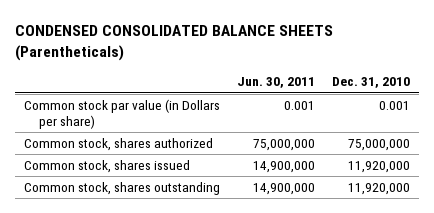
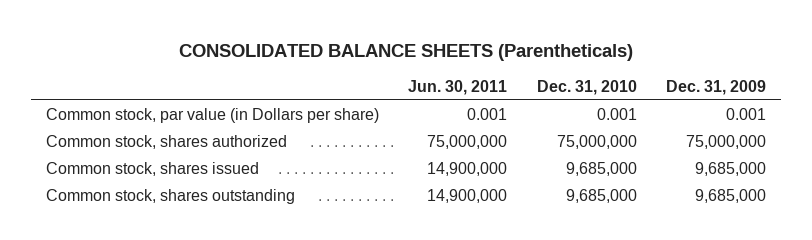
[15,25,334,62] CONDENSED CONSOLIDATED BALANCE SHEETS (Parentheticals) -> [179,43,634,61] CONSOLIDATED BALANCE SHEETS (Parentheticals)
none -> [666,79,767,95] Dec. 31, 2009
[23,98,220,129] Common stock par value (in Dollars per share) -> [46,108,380,124] Common stock, par value (in Dollars per share)
[348,160,411,173] 11,920,000 -> [565,162,637,177] 9,685,000
[348,182,411,195] 11,920,000 -> [565,189,637,204] 9,685,000

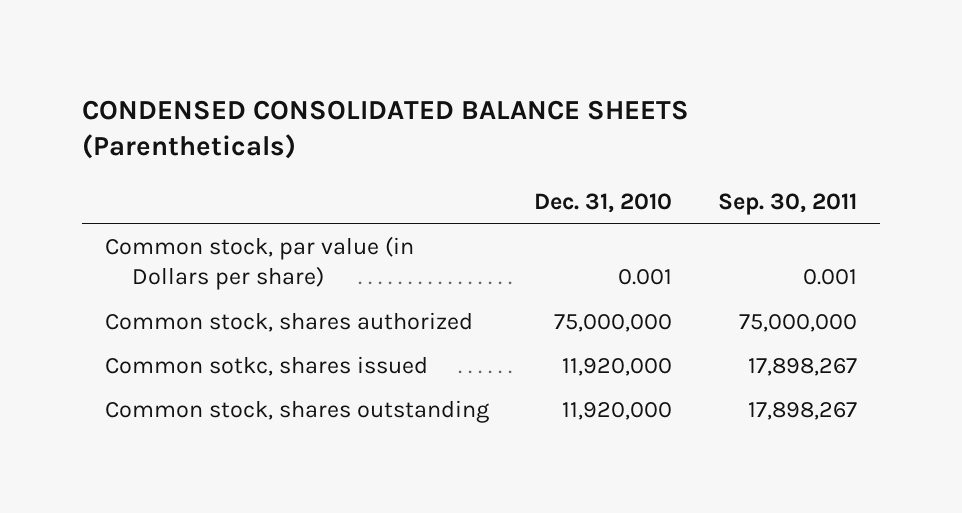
[179,43,634,61] CONSOLIDATED BALANCE SHEETS (Parentheticals) -> [81,99,689,160] CONDENSED CONSOLIDATED BALANCE SHEETS (Parentheticals)
[408,79,508,95] Jun. 30, 2011 -> none
[666,79,767,95] Dec. 31, 2009 -> none
none -> [718,192,858,215] Sep. 30, 2011
[46,162,260,177] Common stock, shares issued -> [104,355,428,376] Common sotkc, shares issued
[565,162,637,177] 9,685,000 -> [562,357,673,376] 11,920,000
[565,189,637,204] 9,685,000 -> [562,401,673,420] 11,920,000

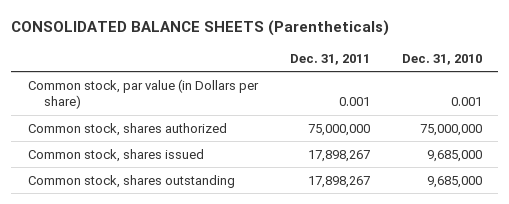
[81,99,689,160] CONDENSED CONSOLIDATED BALANCE SHEETS (Parentheticals) -> [11,19,390,36] CONSOLIDATED BALANCE SHEETS (Parentheticals)
[718,192,858,215] Sep. 30, 2011 -> none
none -> [289,53,370,65] Dec. 31, 2011
[104,355,428,376] Common sotkc, shares issued -> [27,148,204,162] Common stock, shares issued
[562,357,673,376] 11,920,000 -> [426,149,482,162] 9,685,000
[562,401,673,420] 11,920,000 -> [426,175,482,188] 9,685,000

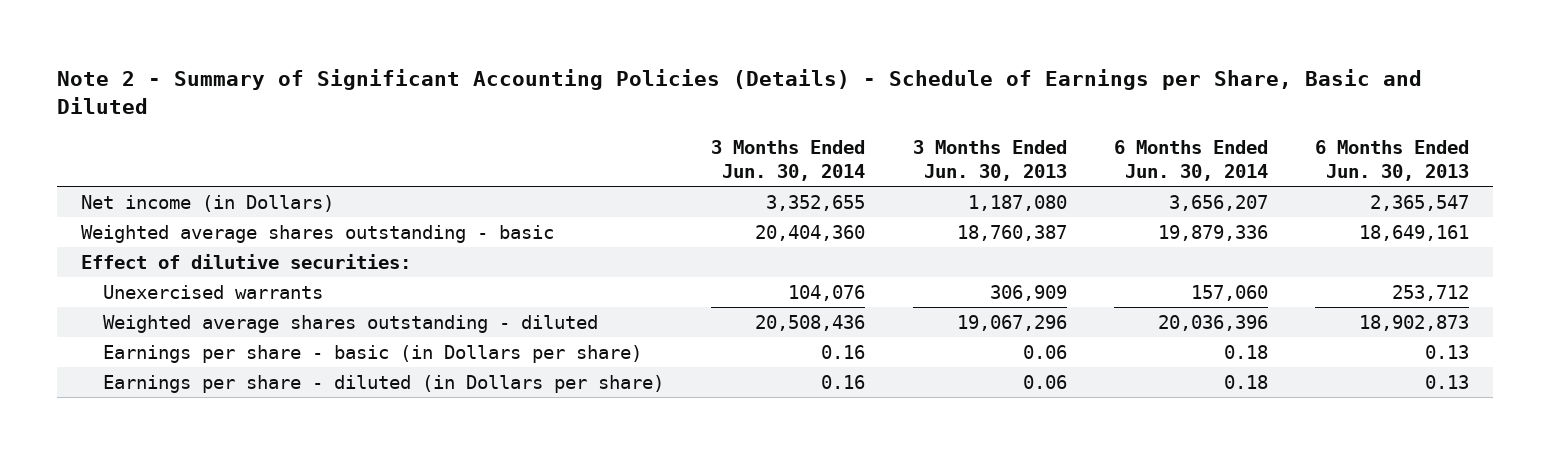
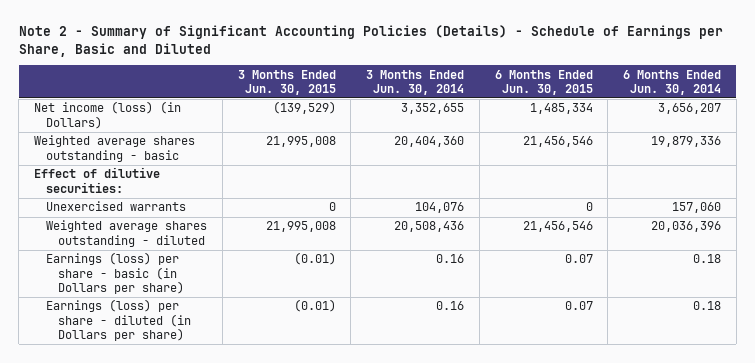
[912,140,1067,181] 3 Months Ended Jun. 30, 2013 -> none
[1315,140,1470,181] 6 Months Ended Jun. 30, 2013 -> none
none -> [237,69,336,95] 3 Months Ended Jun. 30, 2015
none -> [494,69,593,95] 6 Months Ended Jun. 30, 2015
[81,194,335,212] Net income (in Dollars) -> [33,101,181,129] Net income (loss) (in Dollars)
[103,344,643,363] Earnings per share - basic (in Dollars per share) -> [46,252,185,294] Earnings (loss) per share - basic (in Dollars per share)
[103,374,665,393] Earnings per share - diluted (in Dollars per share) -> [46,299,192,341] Earnings (loss) per share - diluted (in Dollars per share)

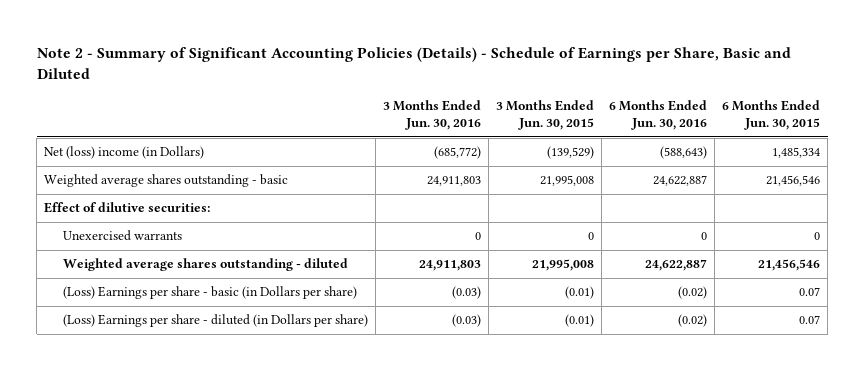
[366,69,465,95] 3 Months Ended Jun. 30, 2014 -> none
[623,69,722,95] 6 Months Ended Jun. 30, 2014 -> none
none -> [383,100,482,131] 3 Months Ended Jun. 30, 2016
none -> [609,100,708,131] 6 Months Ended Jun. 30, 2016
[33,101,181,129] Net income (loss) (in Dollars) -> [44,146,205,160] Net (loss) income (in Dollars)
[46,252,185,294] Earnings (loss) per share - basic (in Dollars per share) -> [63,286,358,300] (Loss) Earnings per share - basic (in Dollars per share)
[46,299,192,341] Earnings (loss) per share - diluted (in Dollars per share) -> [63,314,369,328] (Loss) Earnings per share - diluted (in Dollars per share)

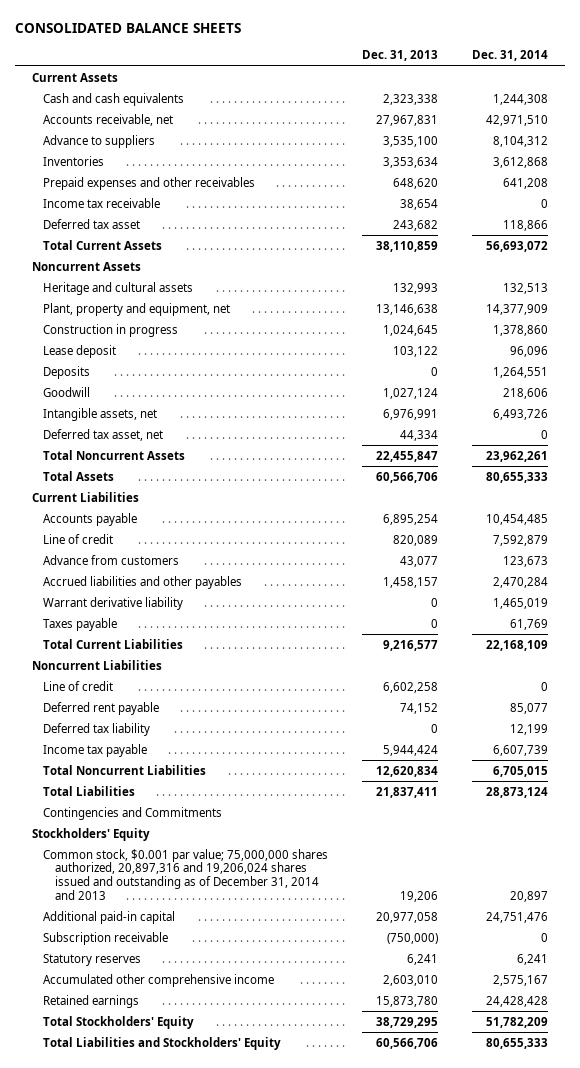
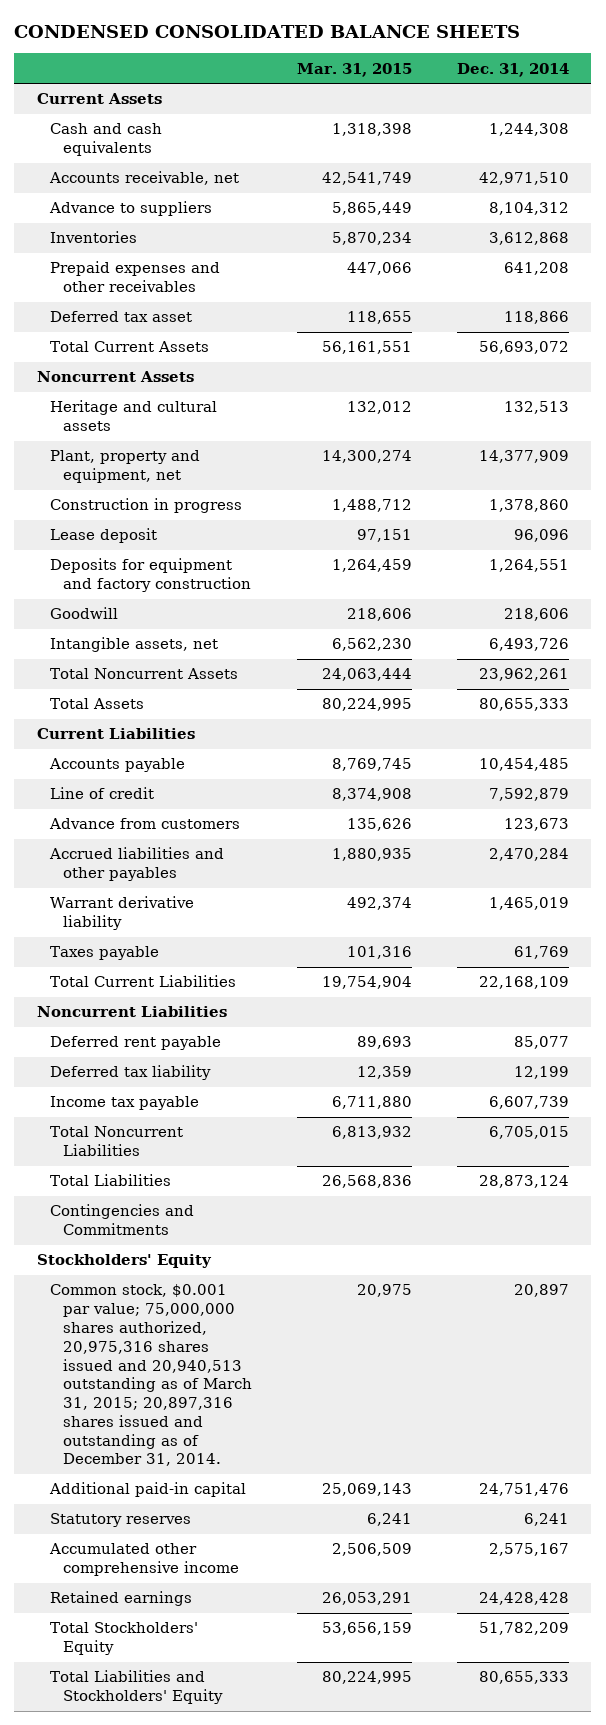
[15,23,242,34] CONSOLIDATED BALANCE SHEETS -> [14,25,521,39] CONDENSED CONSOLIDATED BALANCE SHEETS
[361,50,438,62] Dec. 31, 2013 -> none
none -> [297,62,413,77] Mar. 31, 2015
[43,197,161,208] Income tax receivable -> none
[43,365,91,379] Deposits -> [50,558,252,593] Deposits for equipment and factory construction
[43,428,164,441] Deferred tax asset, net -> none
[43,680,114,691] Line of credit -> none
[43,848,329,900] Common stock, $0.001 par value; 75,000,000 shares authorized, 20,897,316 and 19,206,024 shares issued and outstanding as of December 31, 2014 and 2013 -> [50,1284,253,1467] Common stock, $0.001 par value; 75,000,000 shares authorized, 20,975,316 shares issued and 20,940,513 outstanding as of March 31, 2015; 20,897,316 shares issued and outstanding as of December 31, 2014.
[43,931,169,945] Subscription receivable -> none

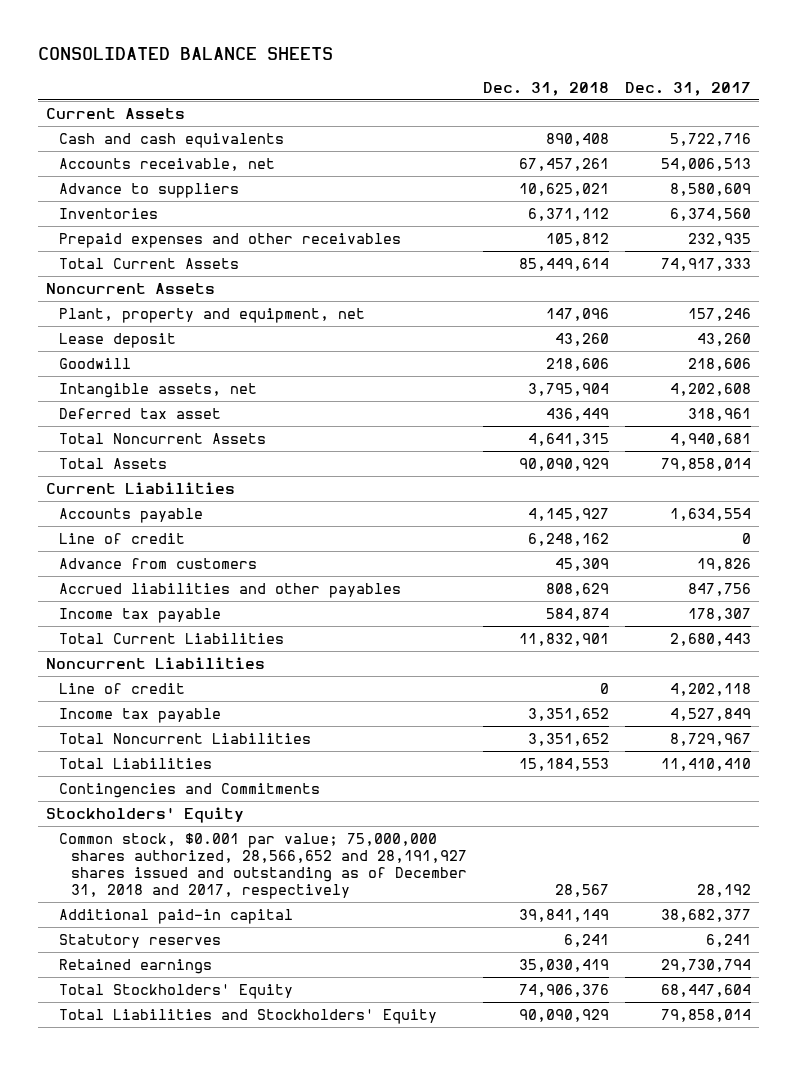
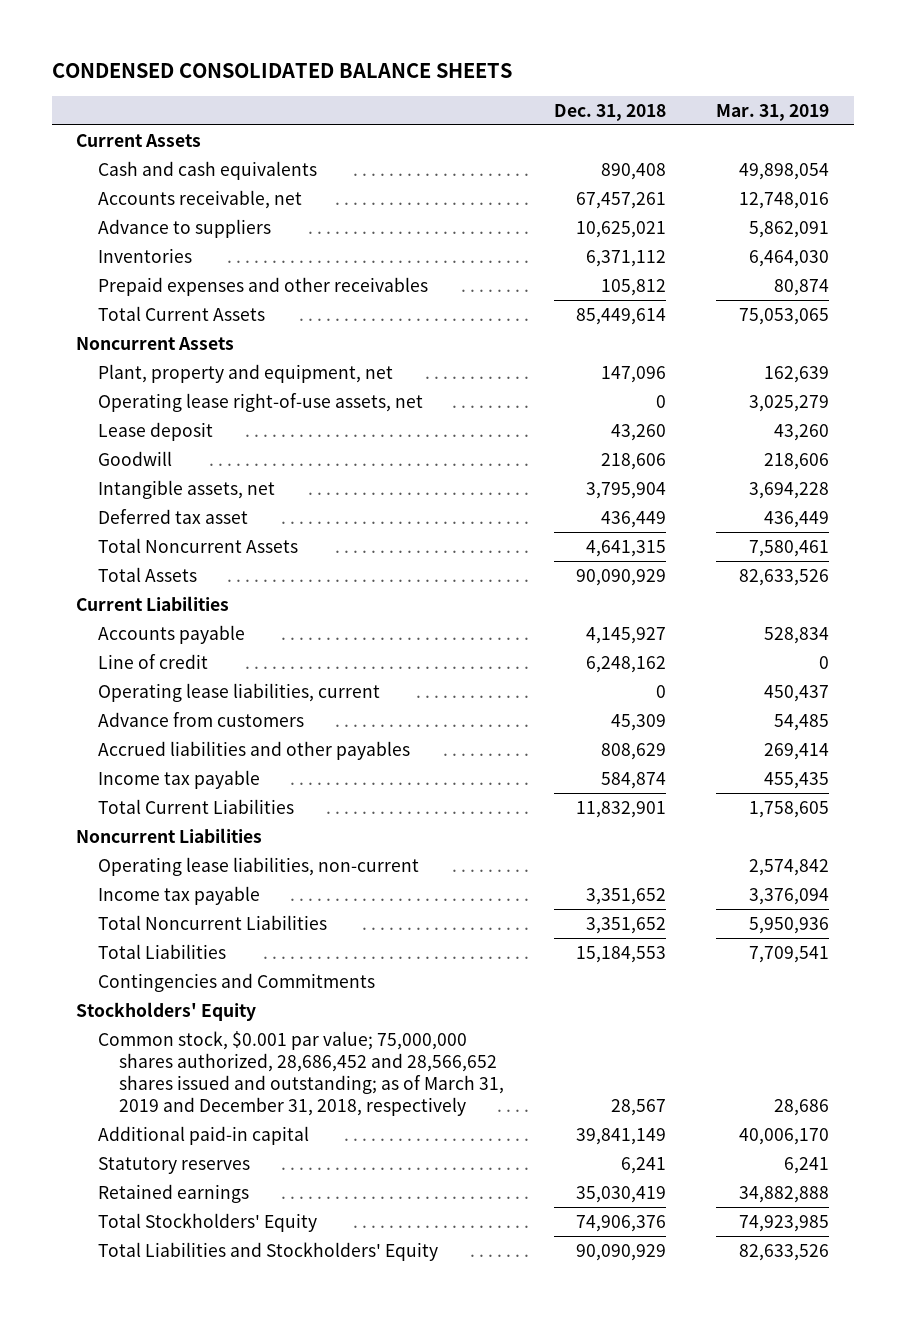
[37,47,333,61] CONSOLIDATED BALANCE SHEETS -> [51,63,512,79] CONDENSED CONSOLIDATED BALANCE SHEETS
[625,81,752,96] Dec. 31, 2017 -> none
none -> [715,103,829,121] Mar. 31, 2019
none -> [97,392,423,412] Operating lease right-of-use assets, net
none -> [97,682,380,702] Operating lease liabilities, current
[58,682,185,694] Line of credit -> none
none -> [97,856,419,876] Operating lease liabilities, non-current
[58,832,468,900] Common stock, $0.001 par value; 75,000,000 shares authorized, 28,566,652 and 28,191,927 shares issued and outstanding as of December 31, 2018 and 2017, respectively -> [97,1030,505,1116] Common stock, $0.001 par value; 75,000,000 shares authorized, 28,686,452 and 28,566,652 shares issued and outstanding; as of March 31, 2019 and December 31, 2018, respectively

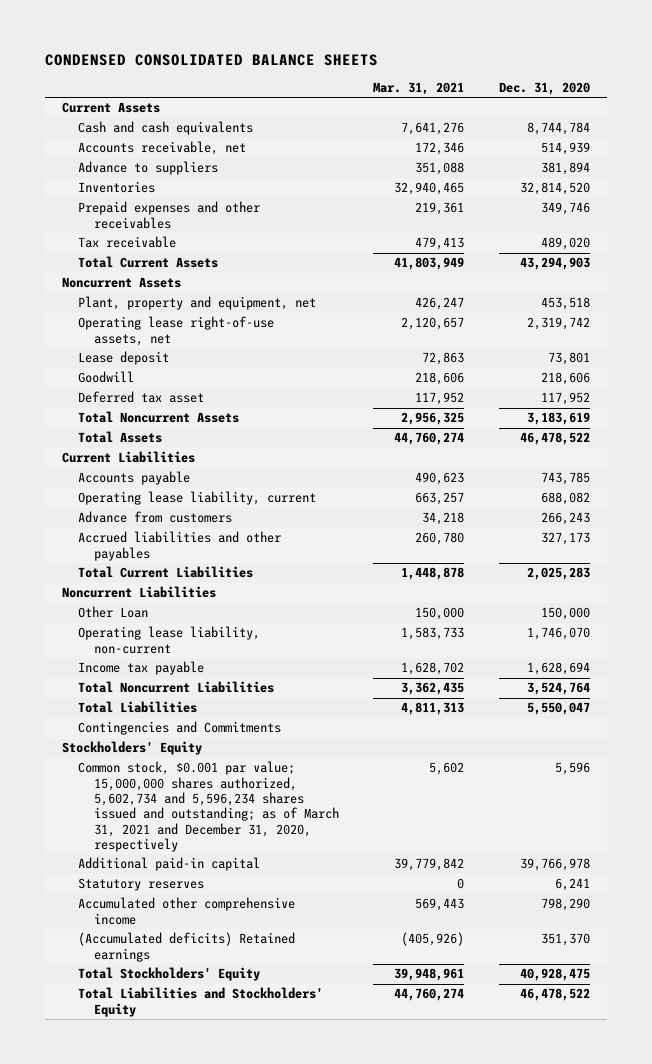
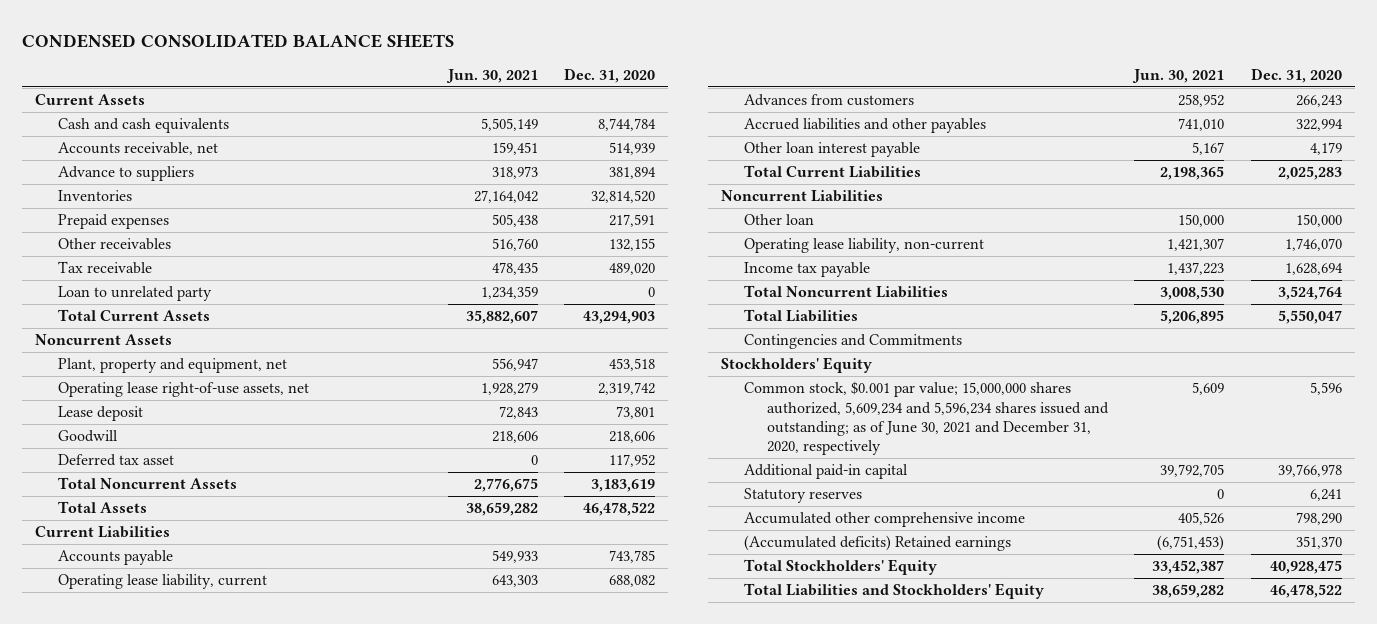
[373,82,465,96] Mar. 31, 2021 -> none
none -> [445,68,538,83] Jun. 30, 2021
[77,201,260,229] Prepaid expenses and other receivables -> none
none -> [57,214,169,230] Prepaid expenses
none -> [57,238,171,251] Other receivables
none -> [57,286,212,302] Loan to unrelated party
[77,511,232,524] Advance from customers -> [744,94,915,107] Advances from customers
[540,532,590,546] 327,173 -> [1295,119,1343,132] 322,994
none -> [744,142,921,158] Other loan interest payable
[77,606,148,619] Other Loan -> [744,214,815,226] Other loan
[77,761,339,853] Common stock, $0.001 par value; 15,000,000 shares authorized, 5,602,734 and 5,596,234 shares issued and outstanding; as of March 31, 2021 and December 31, 2020, respectively -> [744,381,1109,455] Common stock, $0.001 par value; 15,000,000 shares authorized, 5,609,234 and 5,596,234 shares issued and outstanding; as of June 30, 2021 and December 31, 2020, respectively

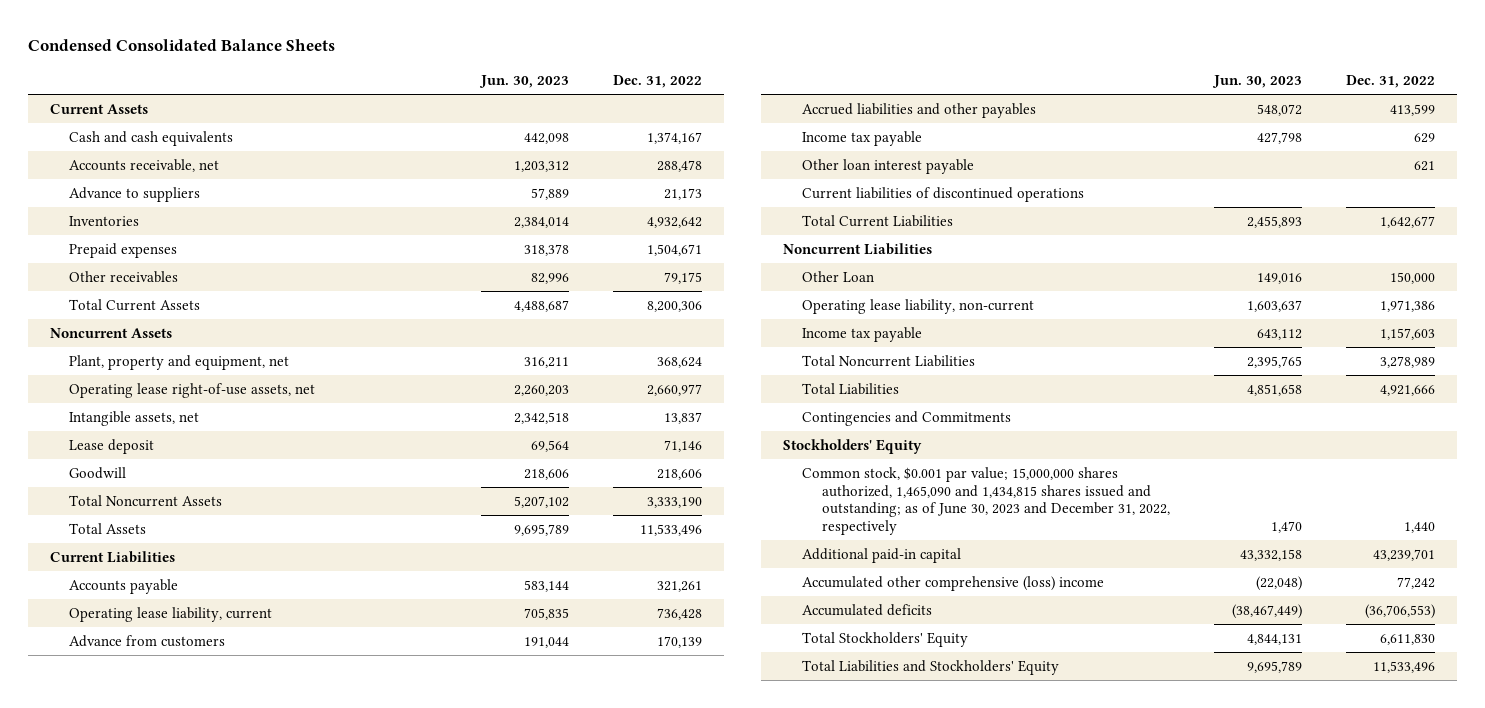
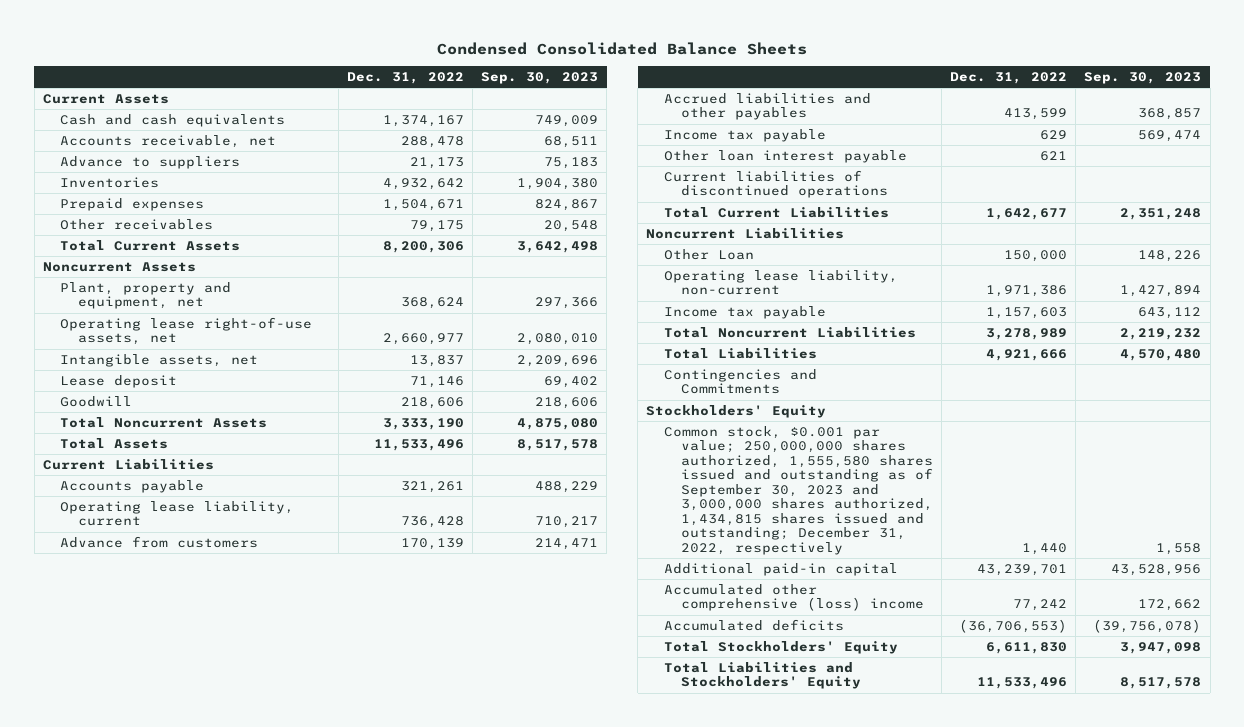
[478,75,569,89] Jun. 30, 2023 -> none
none -> [481,72,599,85] Sep. 30, 2023
[802,466,1170,536] Common stock, $0.001 par value; 15,000,000 shares authorized, 1,465,090 and 1,434,815 shares issued and outstanding; as of June 30, 2023 and December 31, 2022, respectively -> [663,425,933,555] Common stock, $0.001 par value; 250,000,000 shares authorized, 1,555,580 shares issued and outstanding as of September 30, 2023 and 3,000,000 shares authorized, 1,434,815 shares issued and outstanding; December 31, 2022, respectively

